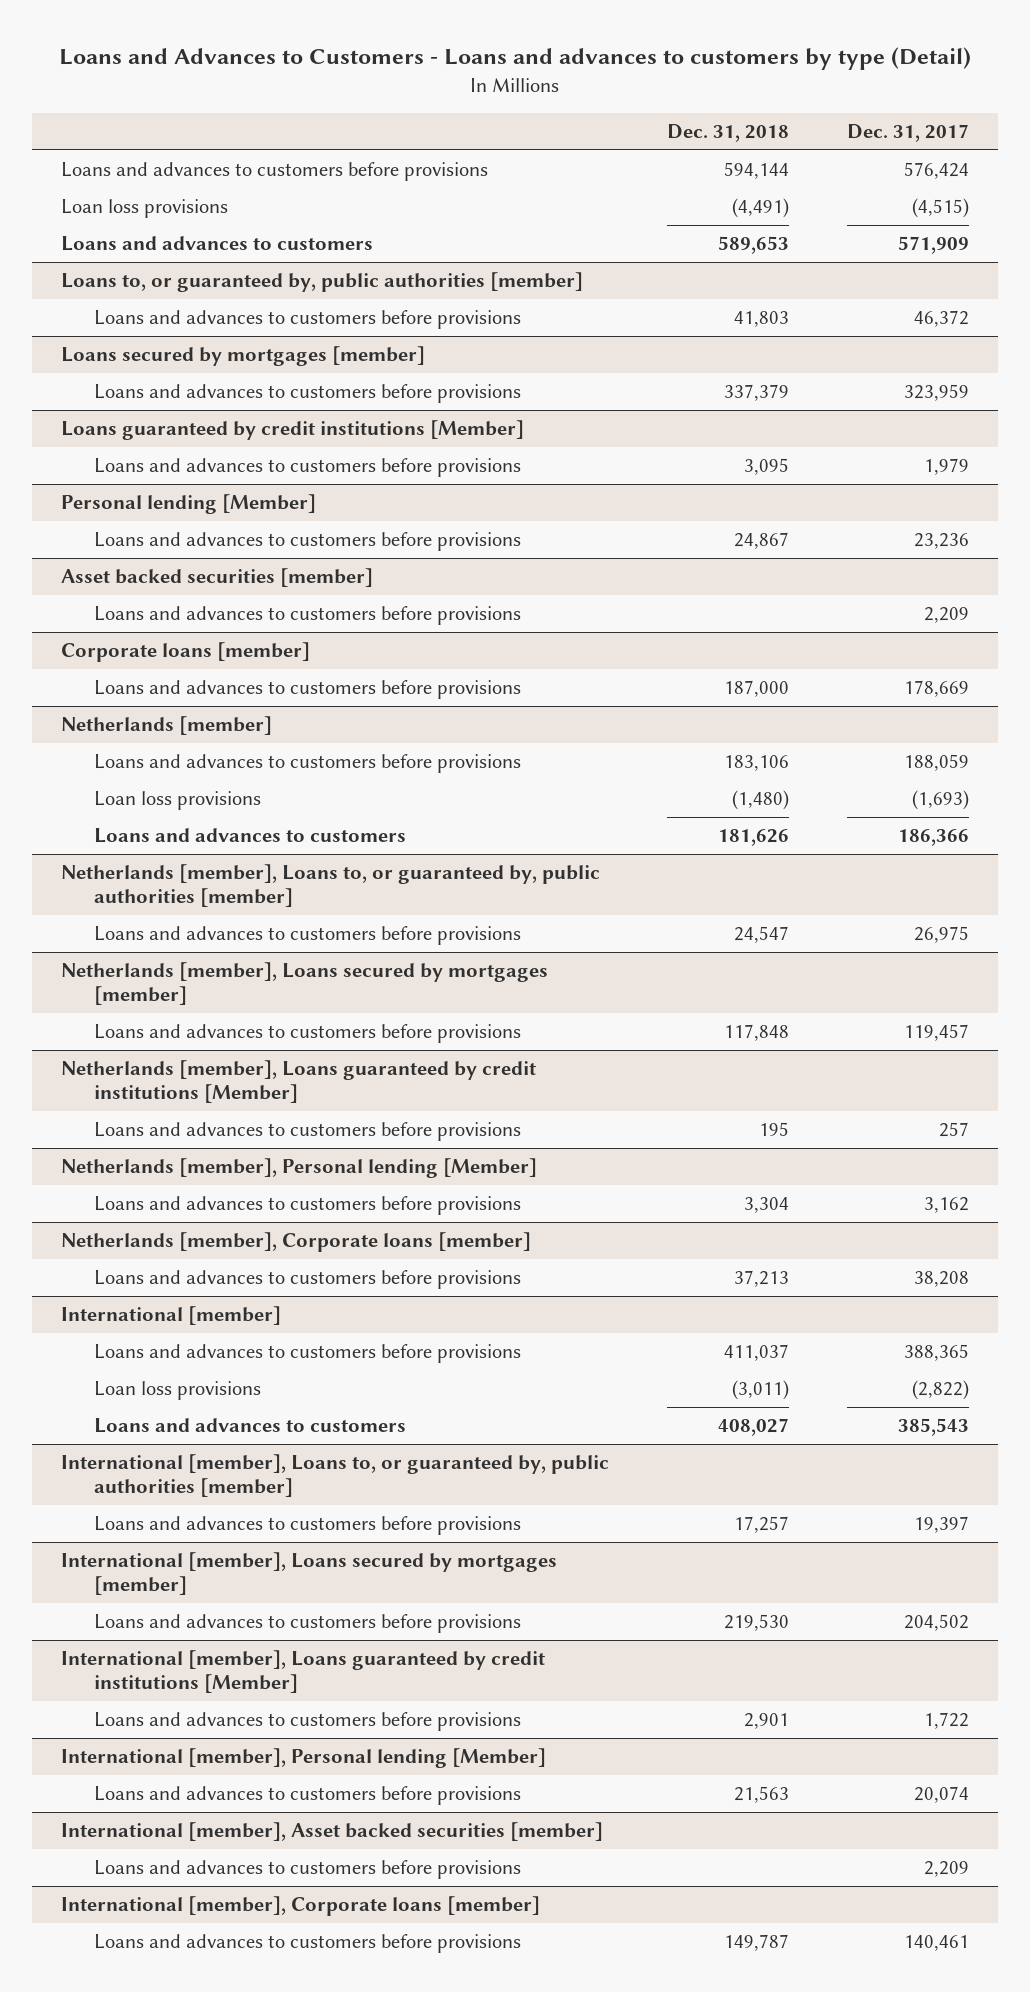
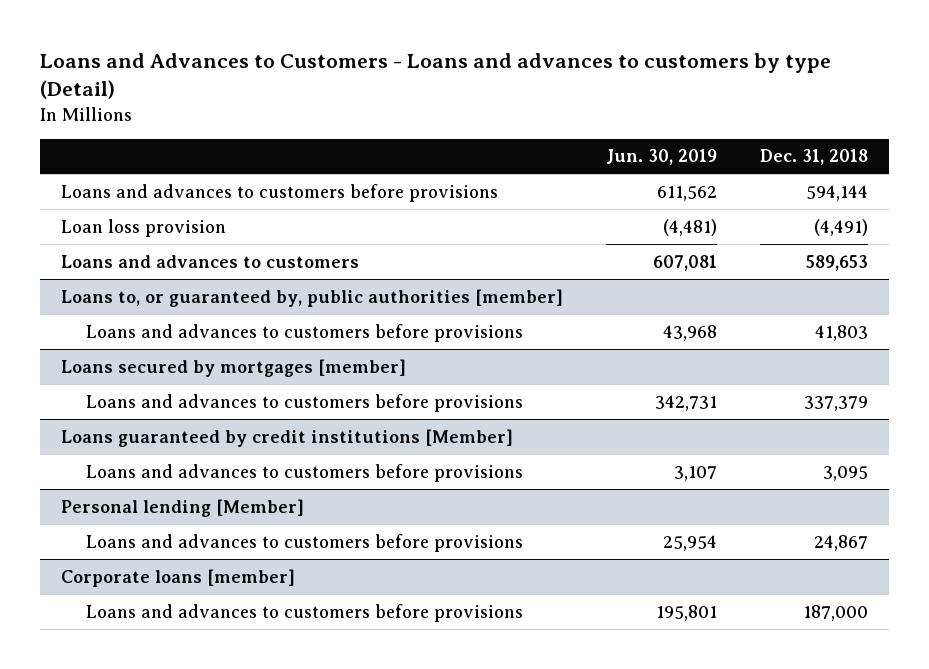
[846,123,969,142] Dec. 31, 2017 -> none
none -> [605,149,717,166] Jun. 30, 2019
[61,199,229,219] Loan loss provisions -> [61,218,227,237] Loan loss provision
[61,568,374,588] Asset backed securities [member] -> none
[93,606,521,626] Loans and advances to customers before provisions -> none
[61,716,273,736] Netherlands [member] -> none
[93,754,521,774] Loans and advances to customers before provisions -> none
[93,791,261,811] Loan loss provisions -> none
[93,828,406,844] Loans and advances to customers -> none
[61,864,601,908] Netherlands [member], Loans to, or guaranteed by, public authorities [member] -> none
[93,926,521,946] Loans and advances to customers before provisions -> none
[61,962,549,1006] Netherlands [member], Loans secured by mortgages [member] -> none
[93,1024,521,1044] Loans and advances to customers before provisions -> none
[61,1060,537,1104] Netherlands [member], Loans guaranteed by credit institutions [Member] -> none
[93,1122,521,1142] Loans and advances to customers before provisions -> none
[61,1158,538,1179] Netherlands [member], Personal lending [Member] -> none
[93,1196,521,1216] Loans and advances to customers before provisions -> none
[61,1232,532,1253] Netherlands [member], Corporate loans [member] -> none
[93,1270,521,1290] Loans and advances to customers before provisions -> none
[61,1306,282,1326] International [member] -> none
[93,1344,521,1364] Loans and advances to customers before provisions -> none
[93,1381,261,1401] Loan loss provisions -> none
[93,1418,406,1434] Loans and advances to customers -> none
[61,1454,610,1498] International [member], Loans to, or guaranteed by, public authorities [member] -> none
[93,1516,521,1536] Loans and advances to customers before provisions -> none
[61,1552,558,1596] International [member], Loans secured by mortgages [member] -> none
[93,1614,521,1634] Loans and advances to customers before provisions -> none
[61,1650,546,1694] International [member], Loans guaranteed by credit institutions [Member] -> none
[93,1712,521,1732] Loans and advances to customers before provisions -> none
[61,1748,547,1769] International [member], Personal lending [Member] -> none
[93,1786,521,1806] Loans and advances to customers before provisions -> none
[61,1822,604,1842] International [member], Asset backed securities [member] -> none
[93,1860,521,1880] Loans and advances to customers before provisions -> none
[61,1896,541,1917] International [member], Corporate loans [member] -> none
[93,1934,521,1954] Loans and advances to customers before provisions -> none

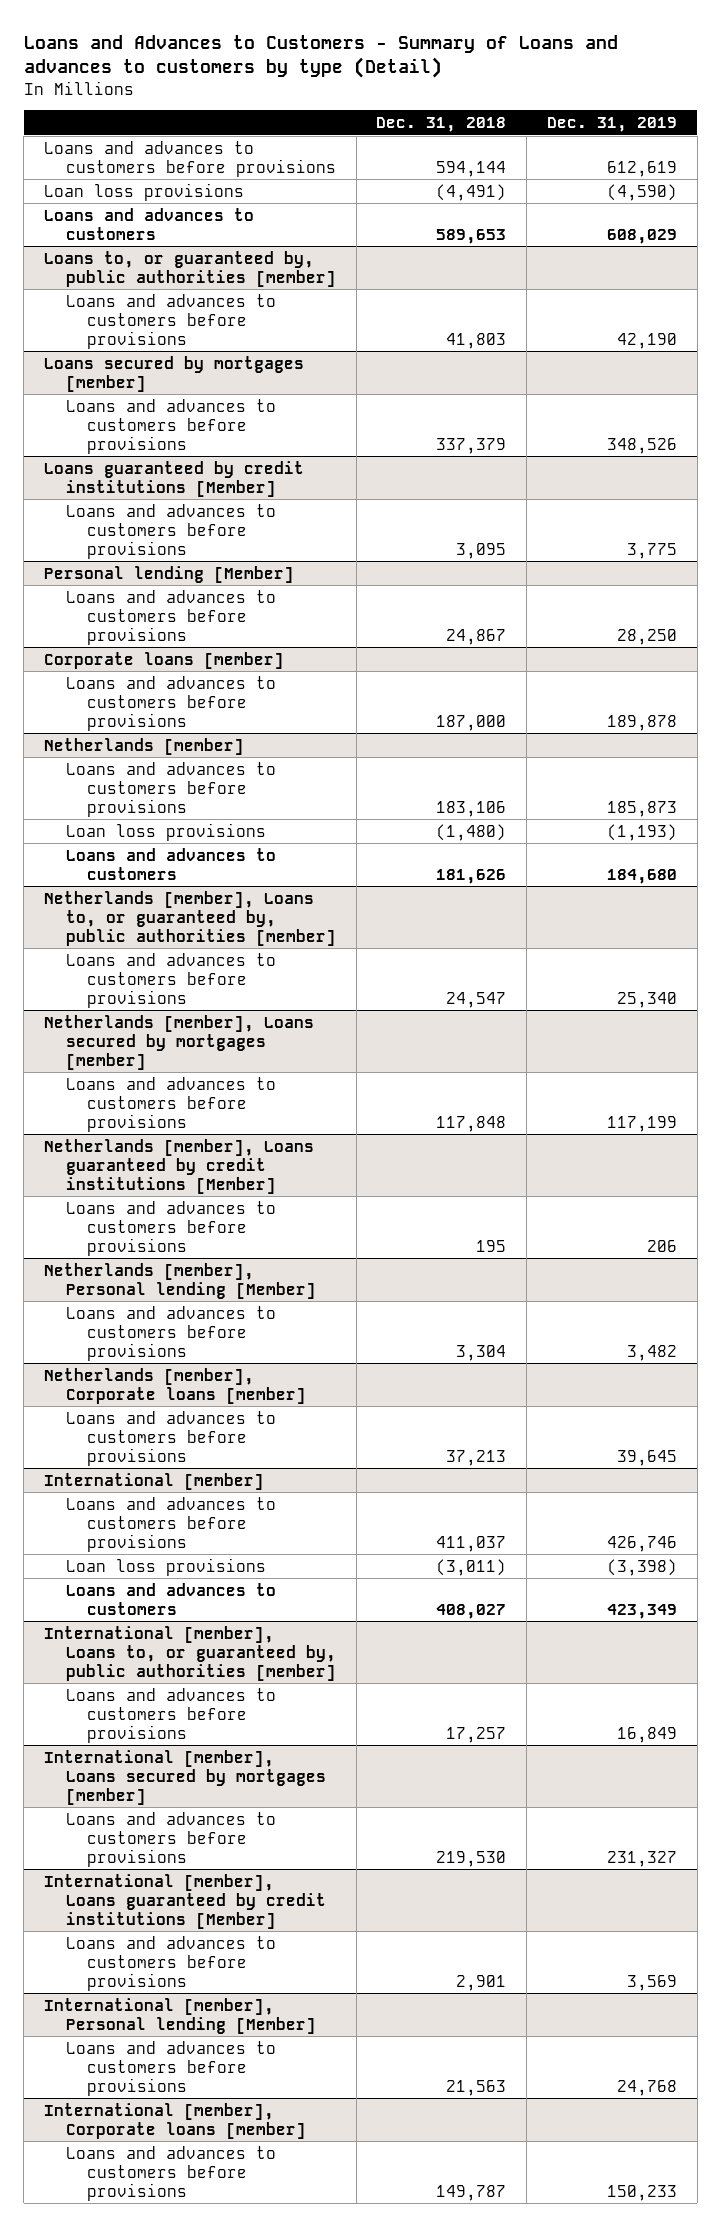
[39,52,831,100] Loans and Advances to Customers - Loans and advances to customers by type (Detail) -> [23,34,618,79] Loans and Advances to Customers - Summary of Loans and advances to customers by type (Detail)
[605,149,717,166] Jun. 30, 2019 -> none
none -> [547,117,678,133] Dec. 31, 2019
[61,218,227,237] Loan loss provision -> [44,182,245,201] Loan loss provisions
none -> [44,737,245,755] Netherlands [member]
none -> [65,761,276,817] Loans and advances to customers before provisions
none -> [65,822,266,841] Loan loss provisions
none -> [65,847,276,880] Loans and advances to customers
none -> [44,890,336,946] Netherlands [member], Loans to, or guaranteed by, public authorities [member]
none -> [65,952,276,1008] Loans and advances to customers before provisions
none -> [44,1014,315,1070] Netherlands [member], Loans secured by mortgages [member]
none -> [65,1076,276,1132] Loans and advances to customers before provisions
none -> [44,1138,315,1194] Netherlands [member], Loans guaranteed by credit institutions [Member]
none -> [65,1200,276,1256] Loans and advances to customers before provisions
none -> [44,1262,316,1299] Netherlands [member], Personal lending [Member]
none -> [65,1305,276,1361] Loans and advances to customers before provisions
none -> [44,1367,306,1404] Netherlands [member], Corporate loans [member]
none -> [65,1410,276,1466] Loans and advances to customers before provisions
none -> [44,1472,265,1490] International [member]
none -> [65,1496,276,1552] Loans and advances to customers before provisions
none -> [65,1557,266,1576] Loan loss provisions
none -> [65,1582,276,1615] Loans and advances to customers
none -> [44,1625,336,1681] International [member], Loans to, or guaranteed by, public authorities [member]
none -> [65,1687,276,1743] Loans and advances to customers before provisions
none -> [44,1749,326,1805] International [member], Loans secured by mortgages [member]
none -> [65,1811,276,1867] Loans and advances to customers before provisions
none -> [44,1873,326,1929] International [member], Loans guaranteed by credit institutions [Member]
none -> [65,1935,276,1991] Loans and advances to customers before provisions
none -> [44,1997,316,2034] International [member], Personal lending [Member]
none -> [65,2040,276,2096] Loans and advances to customers before provisions
none -> [44,2102,306,2139] International [member], Corporate loans [member]
none -> [65,2145,276,2201] Loans and advances to customers before provisions

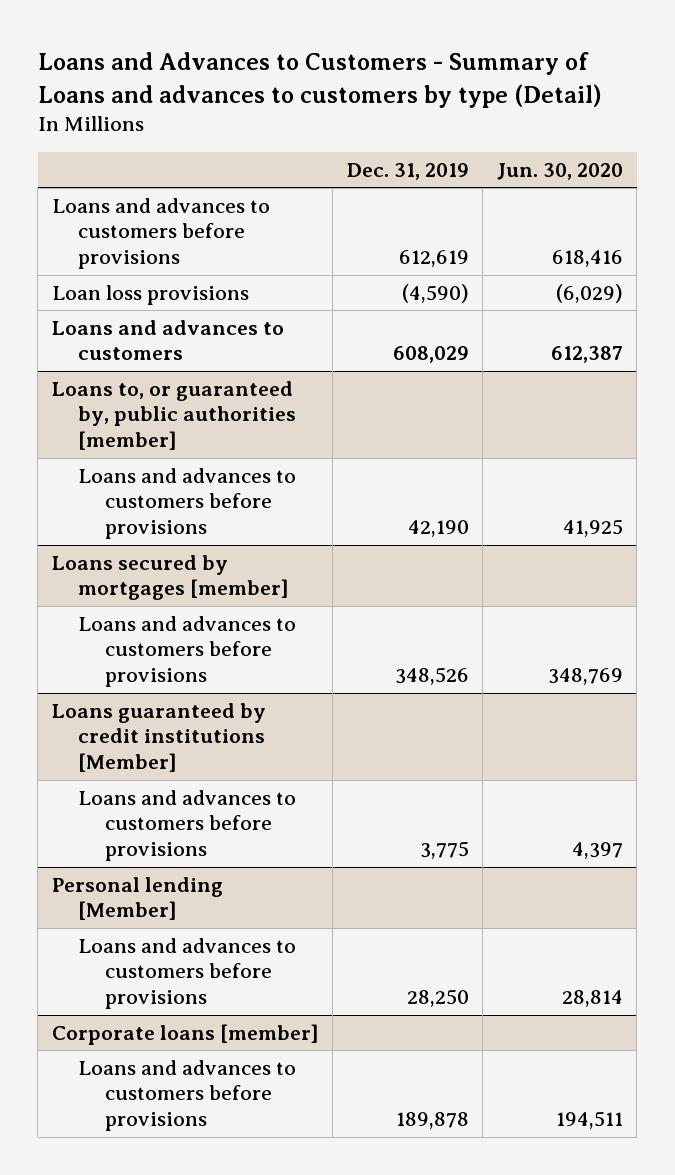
[376,117,507,133] Dec. 31, 2018 -> none
none -> [496,162,623,180] Jun. 30, 2020
[44,737,245,755] Netherlands [member] -> none
[65,761,276,817] Loans and advances to customers before provisions -> none
[65,822,266,841] Loan loss provisions -> none
[65,847,276,880] Loans and advances to customers -> none
[44,890,336,946] Netherlands [member], Loans to, or guaranteed by, public authorities [member] -> none
[65,952,276,1008] Loans and advances to customers before provisions -> none
[44,1014,315,1070] Netherlands [member], Loans secured by mortgages [member] -> none
[65,1076,276,1132] Loans and advances to customers before provisions -> none
[44,1138,315,1194] Netherlands [member], Loans guaranteed by credit institutions [Member] -> none
[65,1200,276,1256] Loans and advances to customers before provisions -> none
[44,1262,316,1299] Netherlands [member], Personal lending [Member] -> none
[65,1305,276,1361] Loans and advances to customers before provisions -> none
[44,1367,306,1404] Netherlands [member], Corporate loans [member] -> none
[65,1410,276,1466] Loans and advances to customers before provisions -> none
[44,1472,265,1490] International [member] -> none
[65,1496,276,1552] Loans and advances to customers before provisions -> none
[65,1557,266,1576] Loan loss provisions -> none
[65,1582,276,1615] Loans and advances to customers -> none
[44,1625,336,1681] International [member], Loans to, or guaranteed by, public authorities [member] -> none
[65,1687,276,1743] Loans and advances to customers before provisions -> none
[44,1749,326,1805] International [member], Loans secured by mortgages [member] -> none
[65,1811,276,1867] Loans and advances to customers before provisions -> none
[44,1873,326,1929] International [member], Loans guaranteed by credit institutions [Member] -> none
[65,1935,276,1991] Loans and advances to customers before provisions -> none
[44,1997,316,2034] International [member], Personal lending [Member] -> none
[65,2040,276,2096] Loans and advances to customers before provisions -> none
[44,2102,306,2139] International [member], Corporate loans [member] -> none
[65,2145,276,2201] Loans and advances to customers before provisions -> none

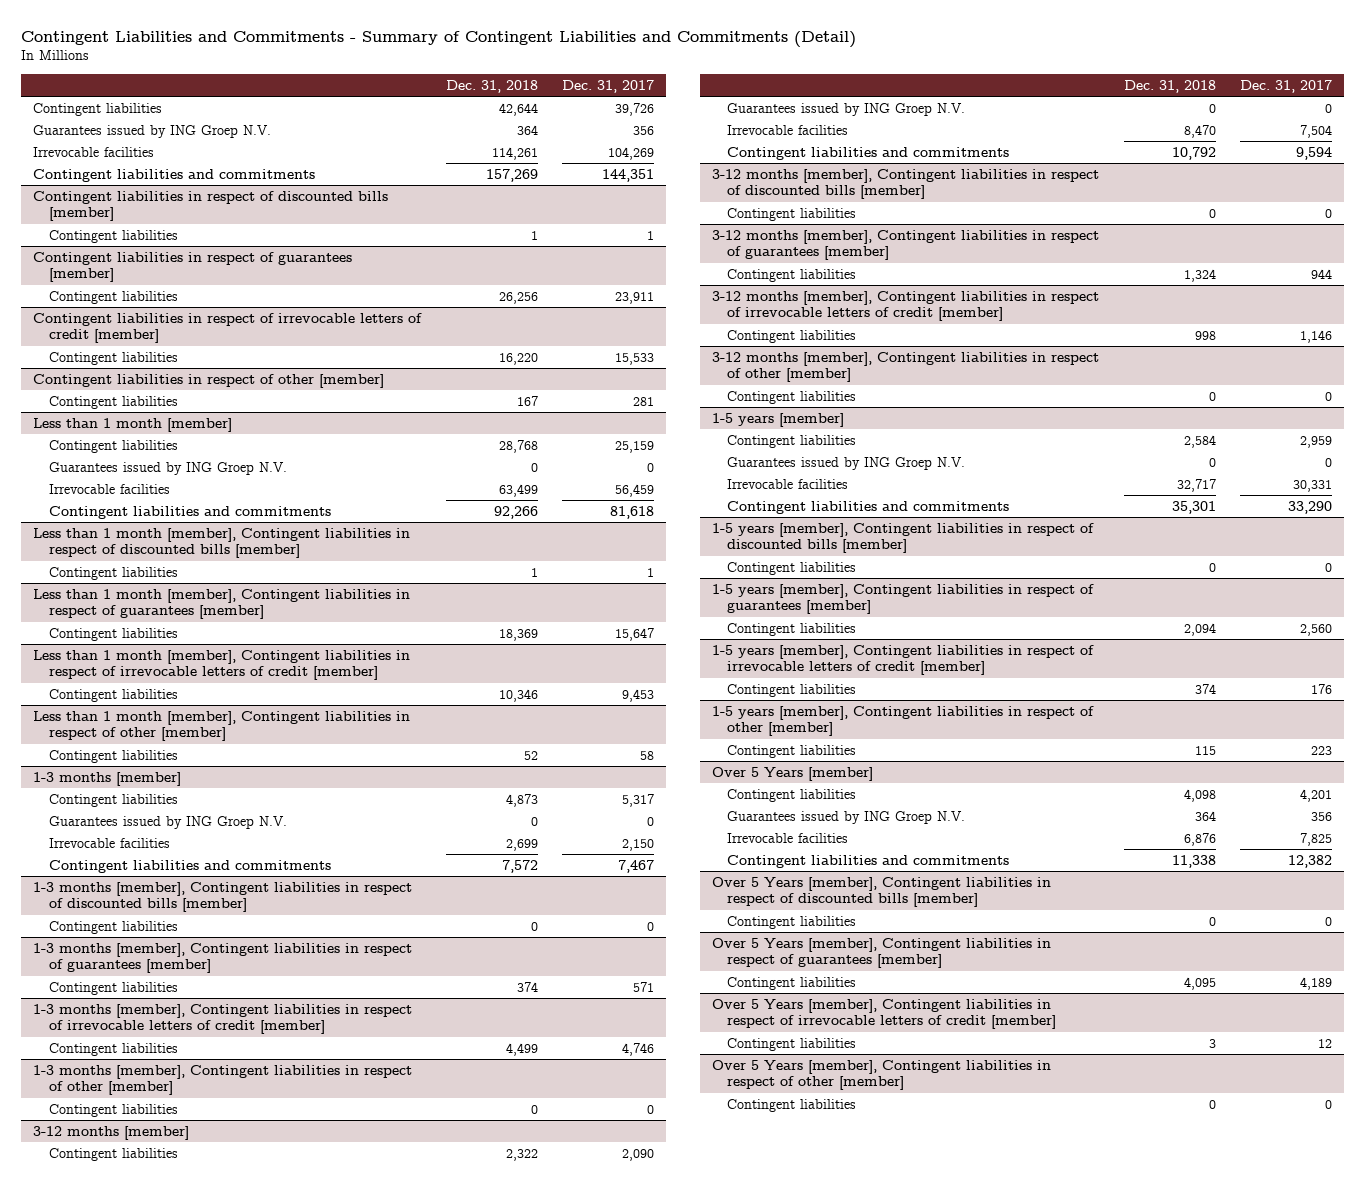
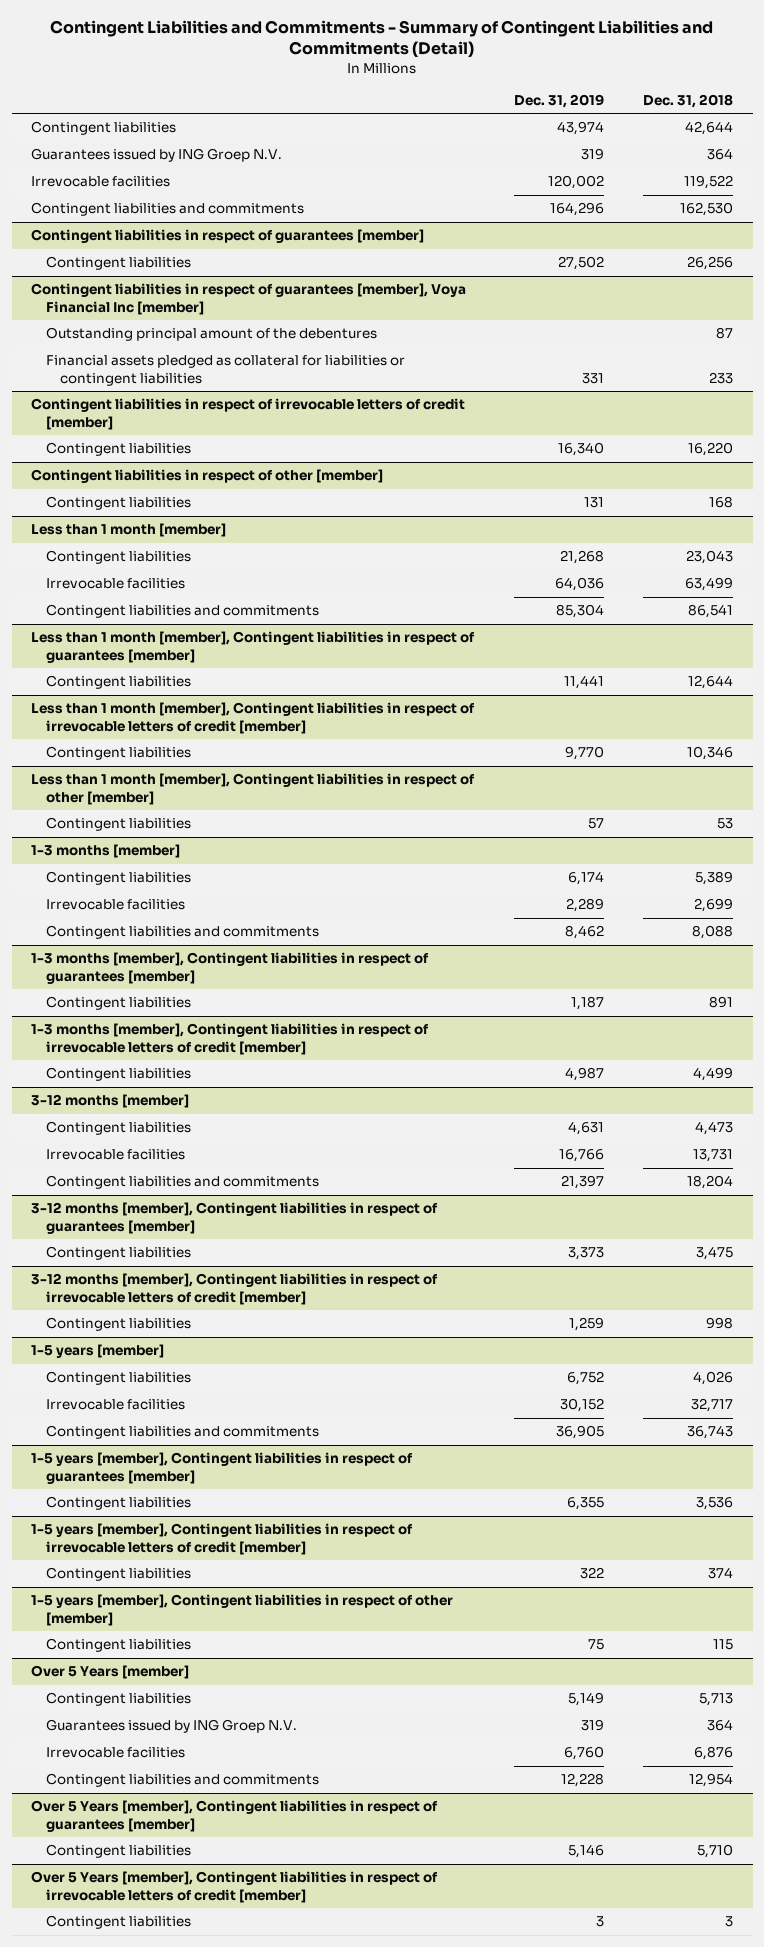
[561,79,654,93] Dec. 31, 2017 -> none
none -> [513,93,604,108] Dec. 31, 2019
[33,190,389,222] Contingent liabilities in respect of discounted bills [member] -> none
[48,229,178,243] Contingent liabilities -> none
[491,146,538,160] 114,261 -> [684,175,734,190] 119,522
[485,168,538,182] 157,269 -> [680,202,734,217] 162,530
none -> [31,283,467,315] Contingent liabilities in respect of guarantees [member], Voya Financial Inc [member]
none -> [45,327,377,342] Outstanding principal amount of the debentures
none -> [45,355,405,386] Financial assets pledged as collateral for liabilities or contingent liabilities
[516,395,538,406] 167 -> [709,496,734,509] 168
[48,461,287,475] Guarantees issued by ING Groep N.V. -> none
[498,439,538,453] 28,768 -> [686,550,734,565] 23,043
[33,527,411,559] Less than 1 month [member], Contingent liabilities in respect of discounted bills [member] -> none
[48,566,178,580] Contingent liabilities -> none
[493,505,538,519] 92,266 -> [688,604,734,619] 86,541
[498,628,538,641] 18,369 -> [688,675,734,690] 12,644
[523,750,538,760] 52 -> [717,818,734,830] 53
[48,815,287,829] Guarantees issued by ING Groep N.V. -> none
[505,793,538,807] 4,873 -> [695,871,734,886] 5,389
[33,881,413,913] 1-3 months [member], Contingent liabilities in respect of discounted bills [member] -> none
[48,920,178,934] Contingent liabilities -> none
[501,859,538,873] 7,572 -> [692,925,734,940] 8,088
[516,981,538,992] 374 -> [709,996,734,1009] 891
[33,1064,413,1096] 1-3 months [member], Contingent liabilities in respect of other [member] -> none
[48,1103,178,1117] Contingent liabilities -> none
[727,102,966,116] Guarantees issued by ING Groep N.V. -> none
[711,168,1099,200] 3-12 months [member], Contingent liabilities in respect of discounted bills [member] -> none
[727,207,857,221] Contingent liabilities -> none
[505,1148,538,1161] 2,322 -> [695,1121,734,1136] 4,473
[1183,124,1216,138] 8,470 -> [693,1149,734,1163] 13,731
[1171,146,1216,160] 10,792 -> [687,1175,734,1190] 18,204
[1183,268,1216,282] 1,324 -> [696,1246,734,1261] 3,475
[711,351,1099,383] 3-12 months [member], Contingent liabilities in respect of other [member] -> none
[727,390,857,404] Contingent liabilities -> none
[727,456,966,470] Guarantees issued by ING Groep N.V. -> none
[1183,434,1216,448] 2,584 -> [693,1371,734,1386] 4,026
[711,522,1094,554] 1-5 years [member], Contingent liabilities in respect of discounted bills [member] -> none
[727,561,857,575] Contingent liabilities -> none
[1171,500,1216,514] 35,301 -> [687,1425,734,1440] 36,743
[1183,622,1216,636] 2,094 -> [696,1497,734,1511] 3,536
[1183,788,1216,802] 4,098 -> [699,1693,734,1707] 5,713
[711,876,1051,908] Over 5 Years [member], Contingent liabilities in respect of discounted bills [member] -> none
[727,915,857,929] Contingent liabilities -> none
[1171,854,1216,868] 11,338 -> [689,1773,734,1788] 12,954
[1183,976,1216,990] 4,095 -> [697,1844,734,1859] 5,710
[711,1059,1051,1091] Over 5 Years [member], Contingent liabilities in respect of other [member] -> none
[727,1098,857,1112] Contingent liabilities -> none

